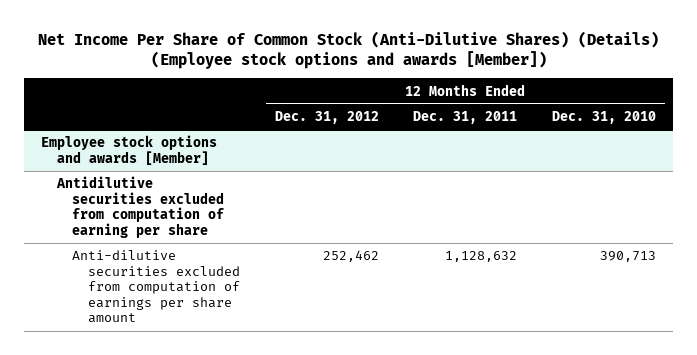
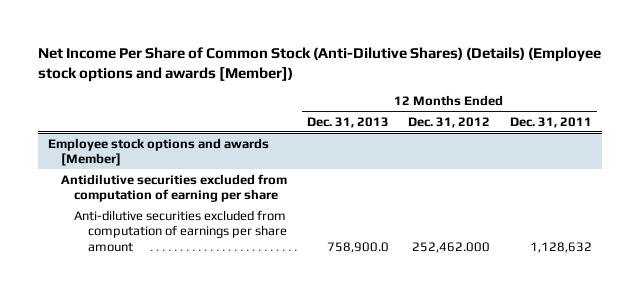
[551,111,656,125] Dec. 31, 2010 -> none
none -> [306,116,389,128] Dec. 31, 2013
[322,250,379,263] 252,462 -> [412,242,491,254] 252,462.000

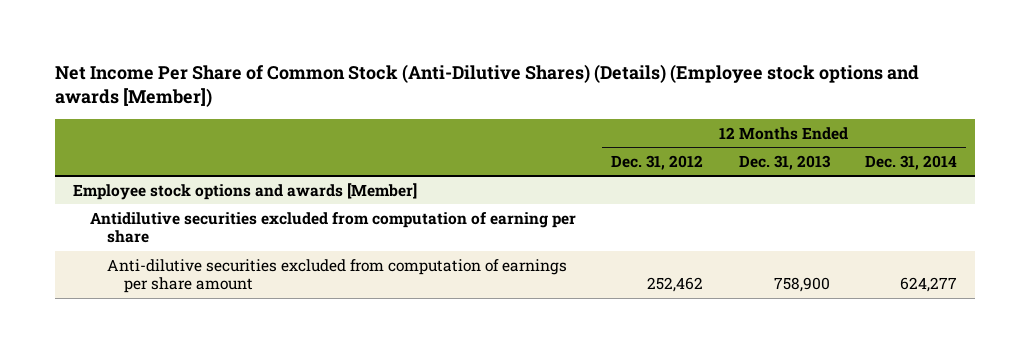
[510,116,593,128] Dec. 31, 2011 -> none
none -> [865,155,958,171] Dec. 31, 2014
[326,242,389,254] 758,900.0 -> [773,277,830,293] 758,900
[412,242,491,254] 252,462.000 -> [647,277,704,293] 252,462

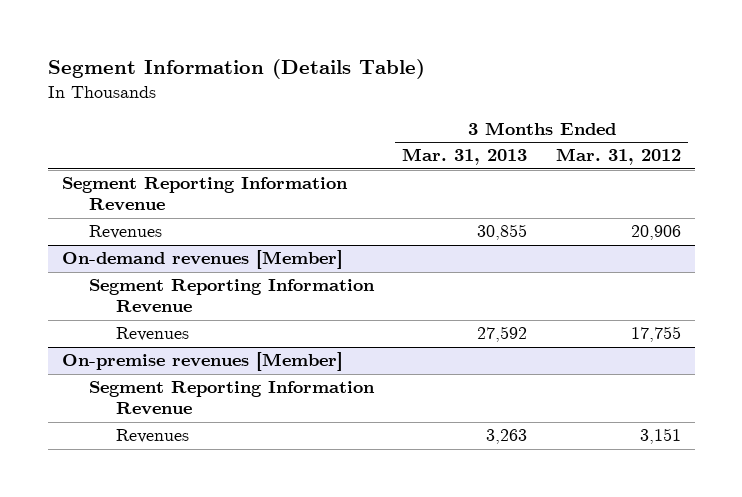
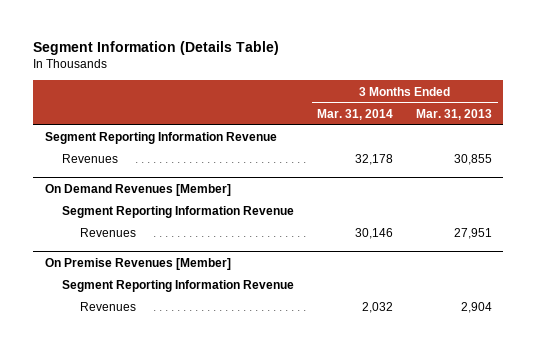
[555,148,681,166] Mar. 31, 2012 -> none
none -> [317,108,394,120] Mar. 31, 2014
[61,250,343,270] On-demand revenues [Member] -> [44,183,231,196] On Demand Revenues [Member]
[477,326,528,343] 27,592 -> [454,228,493,240] 27,951
[61,352,343,372] On-premise revenues [Member] -> [44,257,231,270] On Premise Revenues [Member]
[486,429,528,445] 3,263 -> [461,302,493,314] 2,904

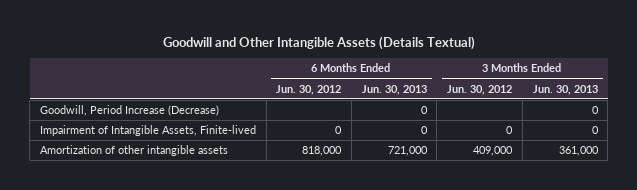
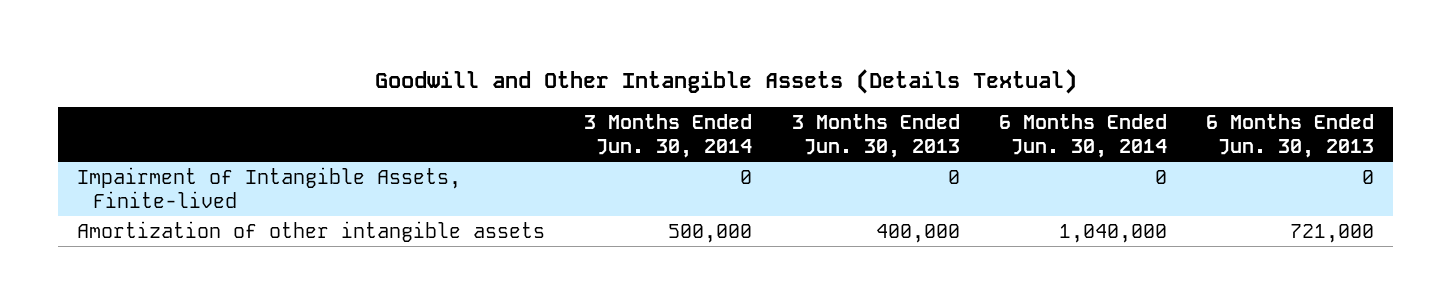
[276,84,342,95] Jun. 30, 2012 -> none
[447,84,513,95] Jun. 30, 2012 -> none
none -> [584,113,753,159] 3 Months Ended Jun. 30, 2014
none -> [998,113,1167,159] 6 Months Ended Jun. 30, 2014
[39,105,219,117] Goodwill, Period Increase (Decrease) -> none
[558,146,599,157] 361,000 -> [875,223,960,243] 400,000

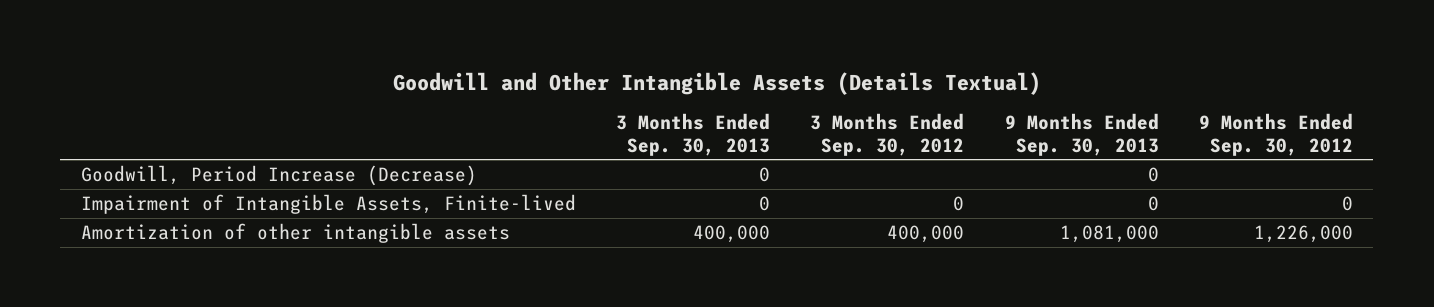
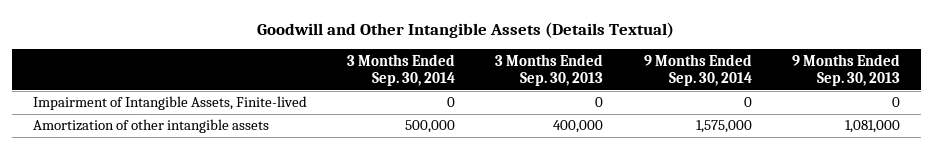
[810,113,965,156] 3 Months Ended Sep. 30, 2012 -> none
[1198,113,1353,156] 9 Months Ended Sep. 30, 2012 -> none
none -> [347,53,456,87] 3 Months Ended Sep. 30, 2014
none -> [643,53,752,87] 9 Months Ended Sep. 30, 2014
[80,164,477,186] Goodwill, Period Increase (Decrease) -> none

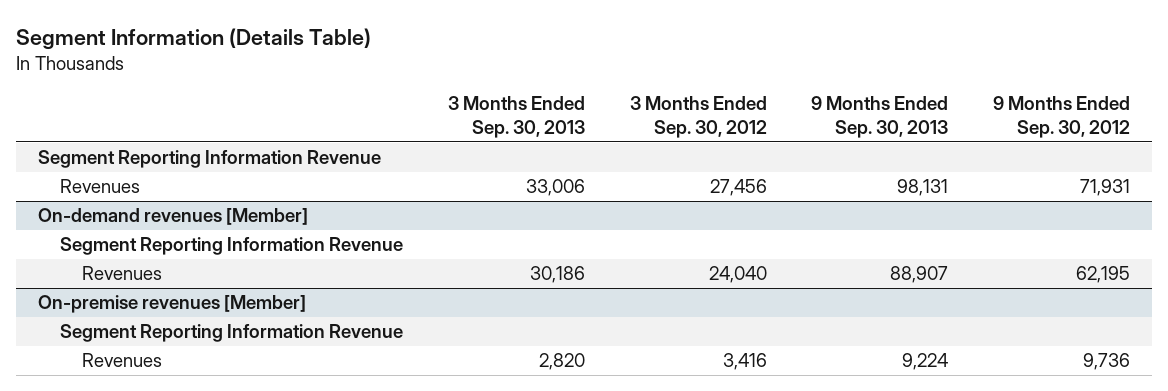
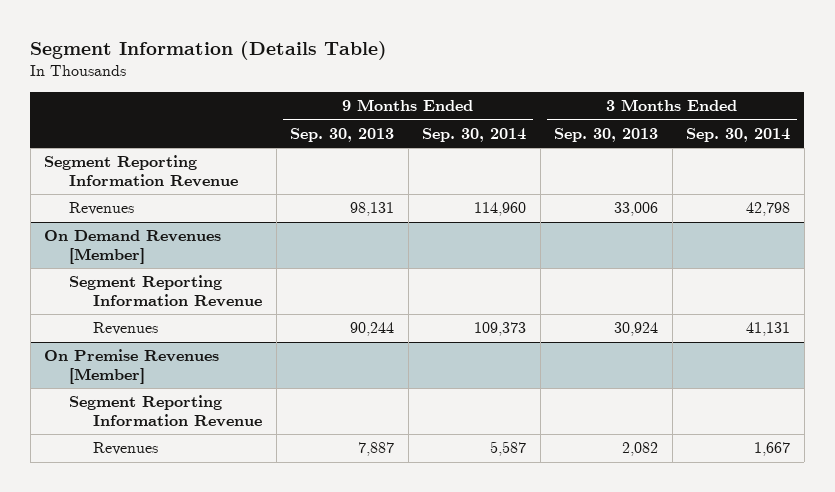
[629,96,767,138] 3 Months Ended Sep. 30, 2012 -> none
[992,96,1130,138] 9 Months Ended Sep. 30, 2012 -> none
none -> [422,127,527,142] Sep. 30, 2014
none -> [686,127,791,142] Sep. 30, 2014
[38,208,309,226] On-demand revenues [Member] -> [44,230,222,265] On Demand Revenues [Member]
[529,266,585,284] 30,186 -> [614,322,659,337] 30,924
[890,266,949,284] 88,907 -> [350,322,395,337] 90,244
[38,295,307,314] On-premise revenues [Member] -> [44,349,220,385] On Premise Revenues [Member]
[538,353,585,371] 2,820 -> [622,442,659,457] 2,082
[902,353,949,371] 9,224 -> [358,442,395,457] 7,887

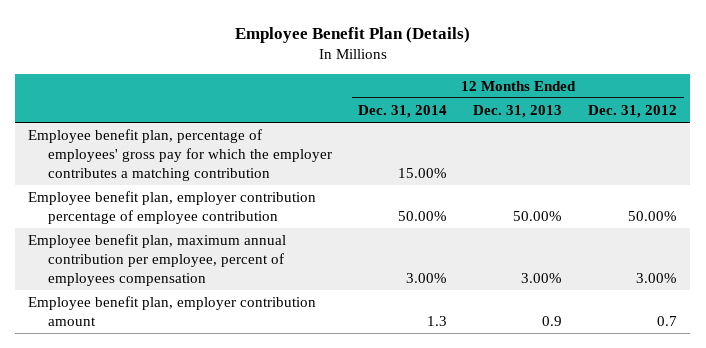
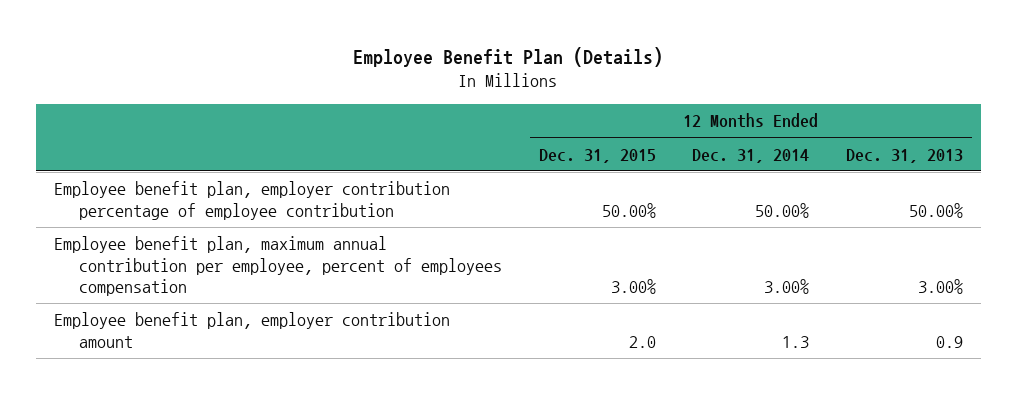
[588,104,678,118] Dec. 31, 2012 -> none
none -> [538,148,656,163] Dec. 31, 2015
[28,128,333,181] Employee benefit plan, percentage of employees' gross pay for which the employer contributes a matching contribution -> none

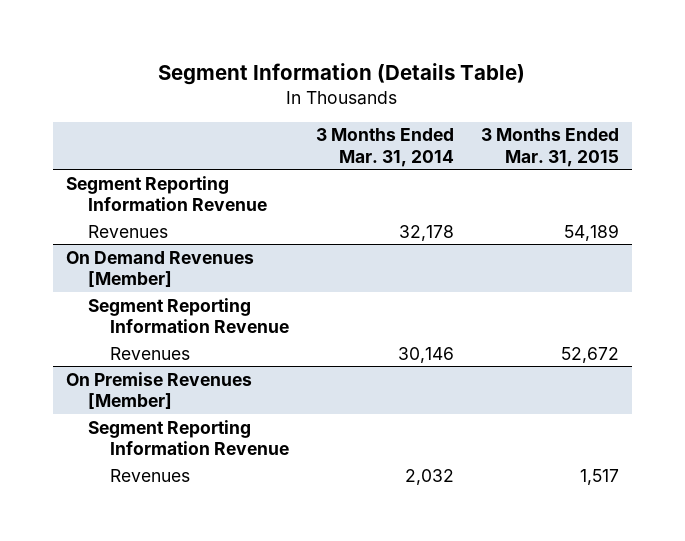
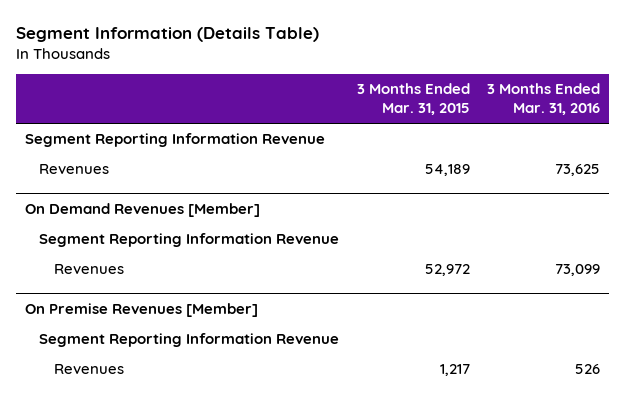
[316,128,455,167] 3 Months Ended Mar. 31, 2014 -> none
none -> [487,83,601,116] 3 Months Ended Mar. 31, 2016
[560,346,619,363] 52,672 -> [424,264,470,277] 52,972
[579,468,619,485] 1,517 -> [439,364,470,377] 1,217

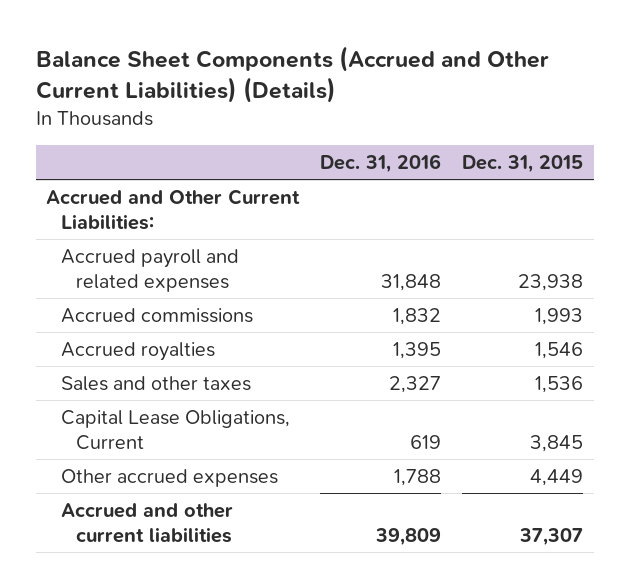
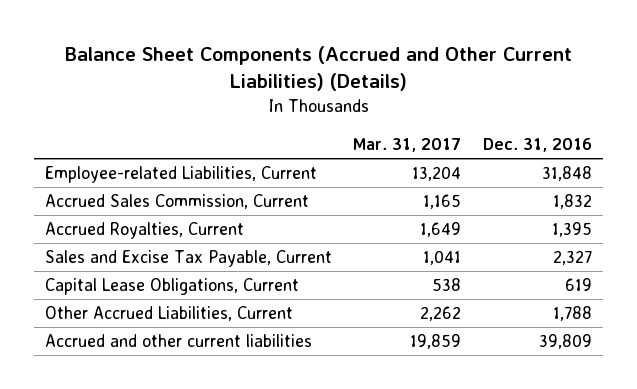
[462,155,584,174] Dec. 31, 2015 -> none
none -> [353,137,462,152] Mar. 31, 2017
[46,188,301,230] Accrued and Other Current Liabilities: -> none
[61,248,240,292] Accrued payroll and related expenses -> [44,166,317,184] Employee-related Liabilities, Current
[61,307,254,323] Accrued commissions -> [44,194,309,210] Accrued Sales Commission, Current
[61,341,216,361] Accrued royalties -> [44,222,244,240] Accrued Royalties, Current
[61,375,252,391] Sales and other taxes -> [44,250,332,268] Sales and Excise Tax Payable, Current
[61,468,279,487] Other accrued expenses -> [44,306,293,322] Other Accrued Liabilities, Current

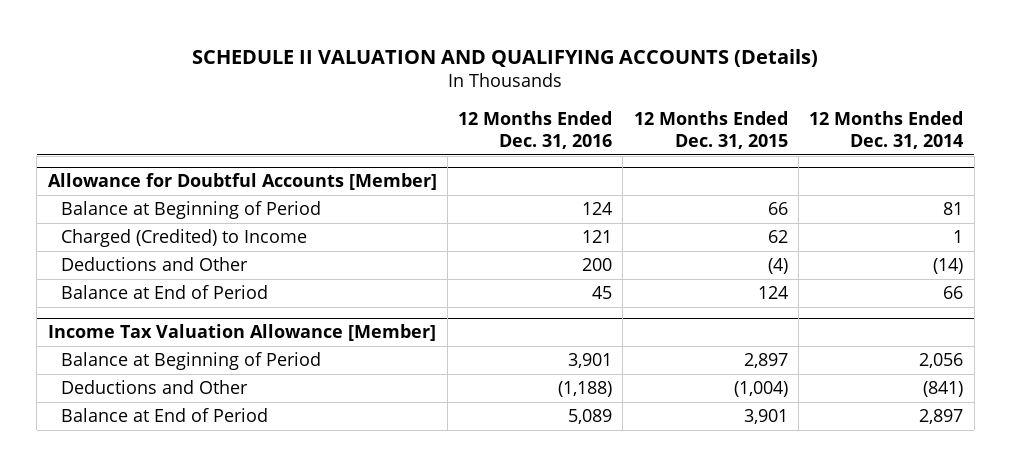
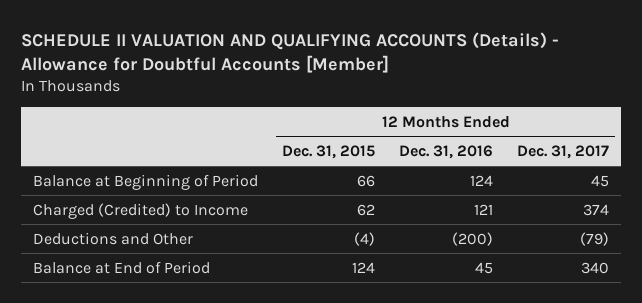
[192,48,819,67] SCHEDULE II VALUATION AND QUALIFYING ACCOUNTS (Details) -> [21,31,560,74] SCHEDULE II VALUATION AND QUALIFYING ACCOUNTS (Details) - Allowance for Doubtful Accounts [Member]
[809,110,964,150] 12 Months Ended Dec. 31, 2014 -> none
none -> [517,144,610,159] Dec. 31, 2017
[47,173,437,191] Allowance for Doubtful Accounts [Member] -> none
[582,257,613,271] 200 -> [452,231,494,246] (200)
[47,324,436,342] Income Tax Valuation Allowance [Member] -> none
[61,351,322,370] Balance at Beginning of Period -> none
[61,379,249,394] Deductions and Other -> none
[61,407,269,422] Balance at End of Period -> none

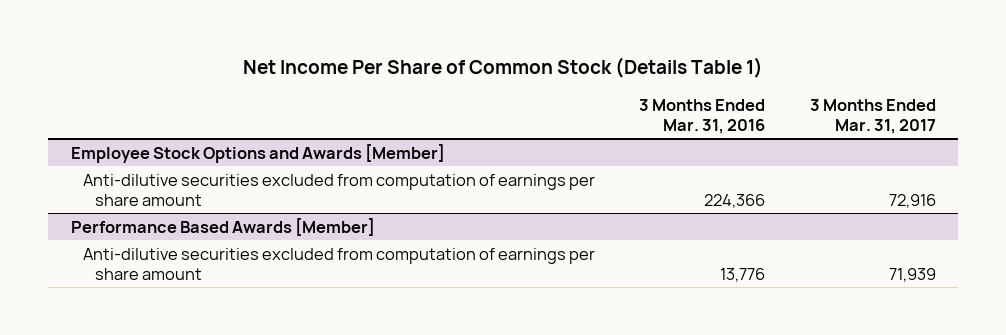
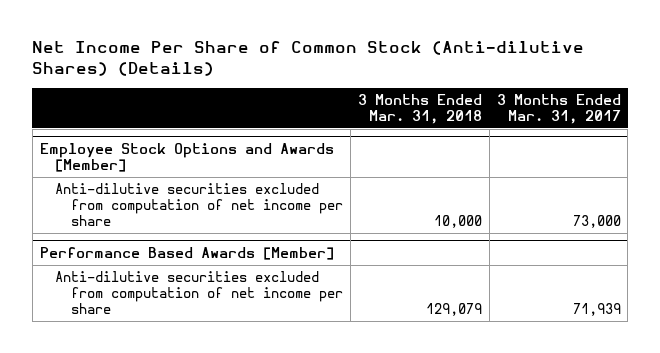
[243,57,764,79] Net Income Per Share of Common Stock (Details Table 1) -> [32,41,585,77] Net Income Per Share of Common Stock (Anti-dilutive Shares) (Details)
[639,98,766,134] 3 Months Ended Mar. 31, 2016 -> none
none -> [357,94,482,124] 3 Months Ended Mar. 31, 2018
[82,173,595,206] Anti-dilutive securities excluded from computation of earnings per share amount -> [55,183,344,226] Anti-dilutive securities excluded from computation of net income per share
[888,193,936,208] 72,916 -> [572,214,621,228] 73,000
[82,247,595,280] Anti-dilutive securities excluded from computation of earnings per share amount -> [55,271,344,314] Anti-dilutive securities excluded from computation of net income per share

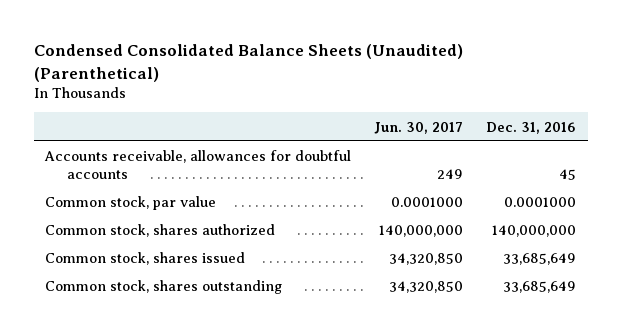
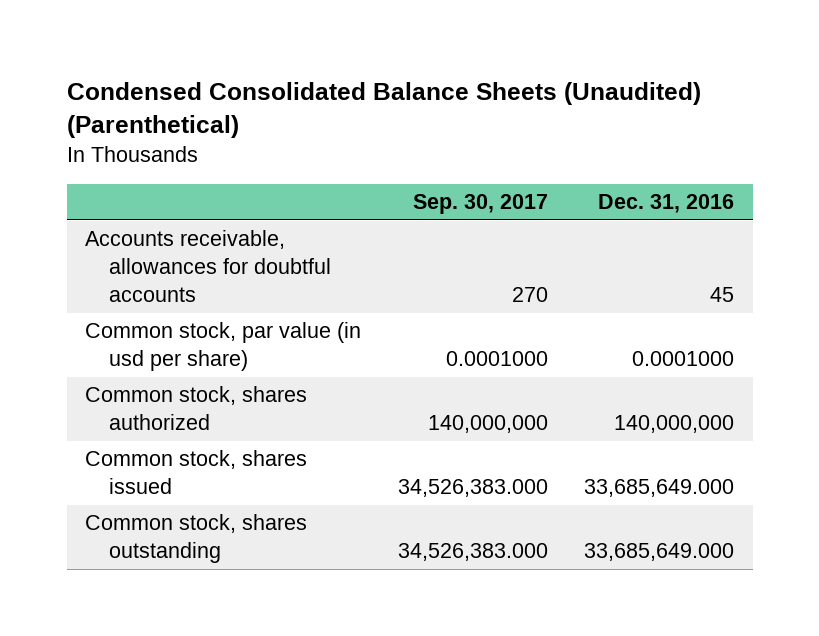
[374,121,464,134] Jun. 30, 2017 -> none
none -> [412,194,548,215] Sep. 30, 2017
[45,196,217,211] Common stock, par value -> [85,322,362,372] Common stock, par value (in usd per share)
[503,253,577,266] 33,685,649 -> [584,479,735,498] 33,685,649.000
[503,281,577,294] 33,685,649 -> [584,543,735,562] 33,685,649.000

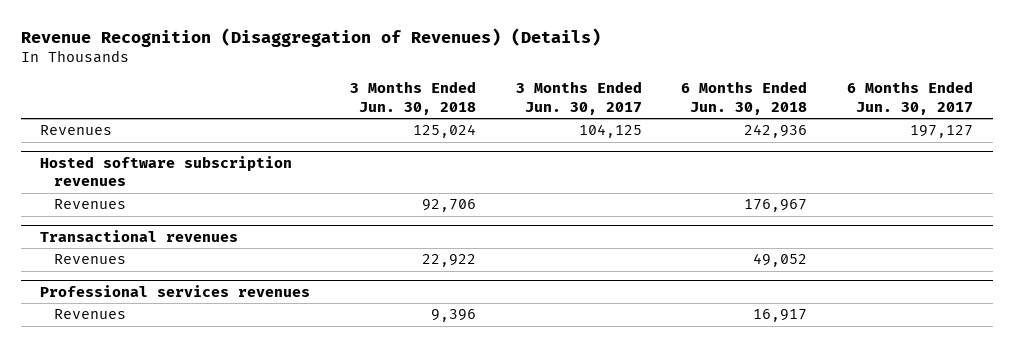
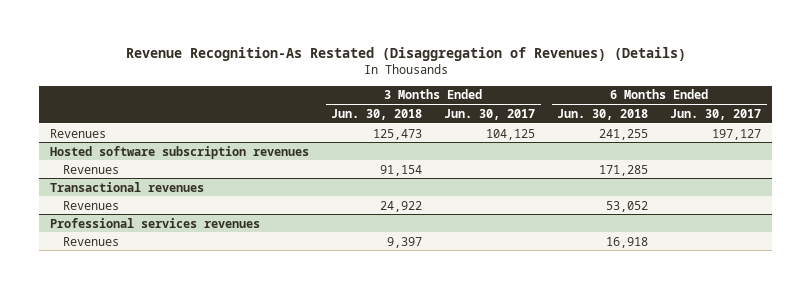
[20,27,601,47] Revenue Recognition (Disaggregation of Revenues) (Details) -> [125,46,686,61] Revenue Recognition-As Restated (Disaggregation of Revenues) (Details)
[412,124,476,139] 125,024 -> [373,128,423,140] 125,473
[744,124,808,139] 242,936 -> [599,128,649,140] 241,255
[421,199,476,213] 92,706 -> [380,164,423,176] 91,154
[744,199,808,213] 176,967 -> [599,164,649,176] 171,285
[421,254,476,268] 22,922 -> [380,200,423,212] 24,922
[753,253,808,268] 49,052 -> [606,200,649,212] 53,052
[430,309,476,323] 9,396 -> [387,236,423,248] 9,397
[753,309,808,323] 16,917 -> [606,236,649,248] 16,918

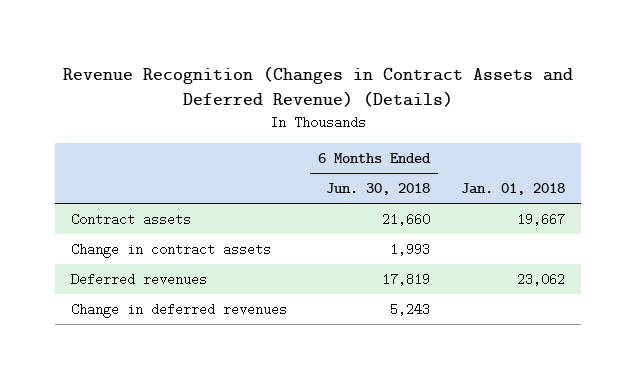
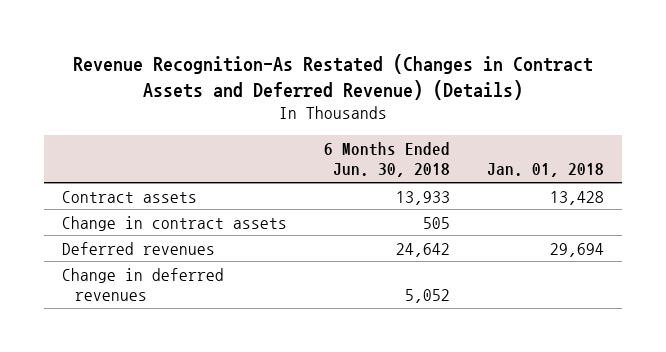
[63,66,574,108] Revenue Recognition (Changes in Contract Assets and Deferred Revenue) (Details) -> [72,53,593,100] Revenue Recognition-As Restated (Changes in Contract Assets and Deferred Revenue) (Details)
[382,213,431,227] 21,660 -> [395,190,450,205] 13,933
[517,213,566,227] 19,667 -> [549,190,604,205] 13,428
[390,243,431,257] 1,993 -> [422,216,450,229] 505
[382,273,431,287] 17,819 -> [395,242,450,257] 24,642
[517,273,566,287] 23,062 -> [549,242,604,257] 29,694
[390,303,431,317] 5,243 -> [404,289,450,304] 5,052

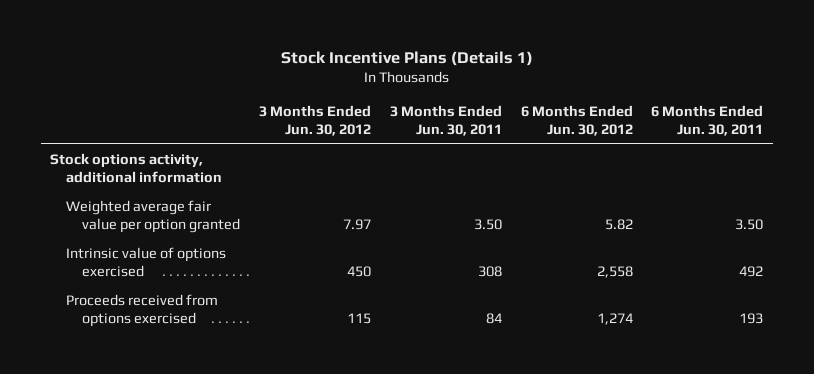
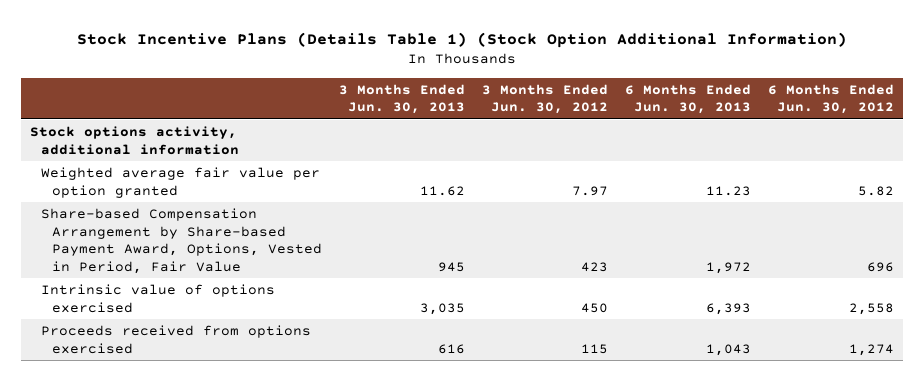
[280,50,533,66] Stock Incentive Plans (Details 1) -> [77,31,848,48] Stock Incentive Plans (Details Table 1) (Stock Option Additional Information)
[389,104,502,137] 3 Months Ended Jun. 30, 2011 -> none
[651,104,764,137] 6 Months Ended Jun. 30, 2011 -> none
none -> [339,83,466,115] 3 Months Ended Jun. 30, 2013
none -> [625,83,752,115] 6 Months Ended Jun. 30, 2013
none -> [40,207,323,274] Share-based Compensation Arrangement by Share-based Payment Award, Options, Vested in Period, Fair Value

